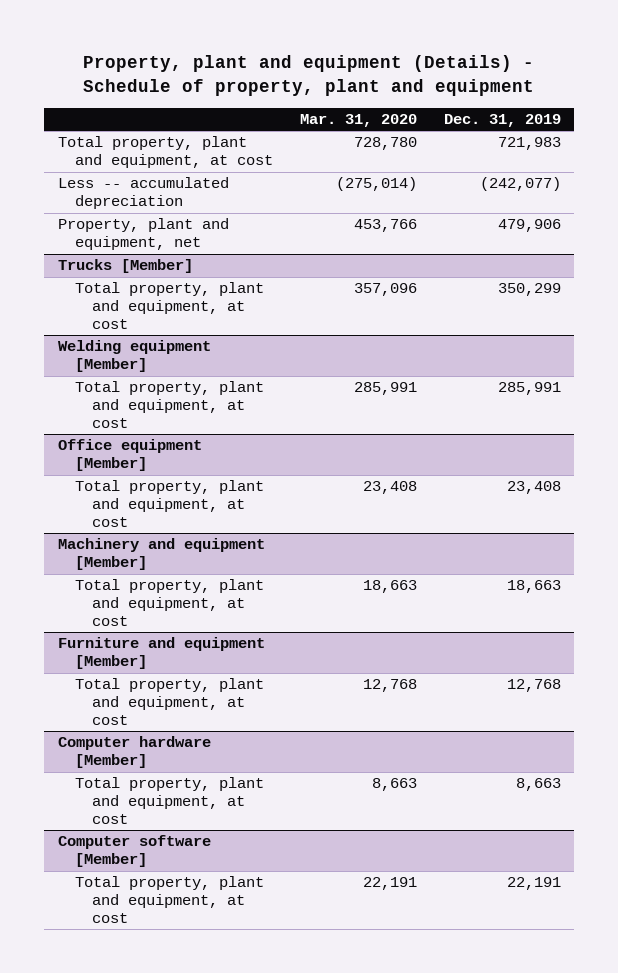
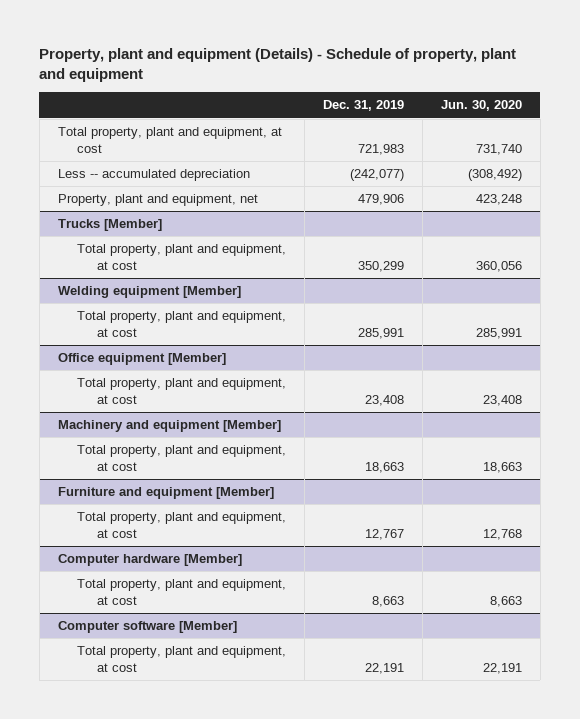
[299,114,417,128] Mar. 31, 2020 -> none
none -> [441,100,523,112] Jun. 30, 2020
[506,679,561,693] 12,768 -> [365,528,405,540] 12,767

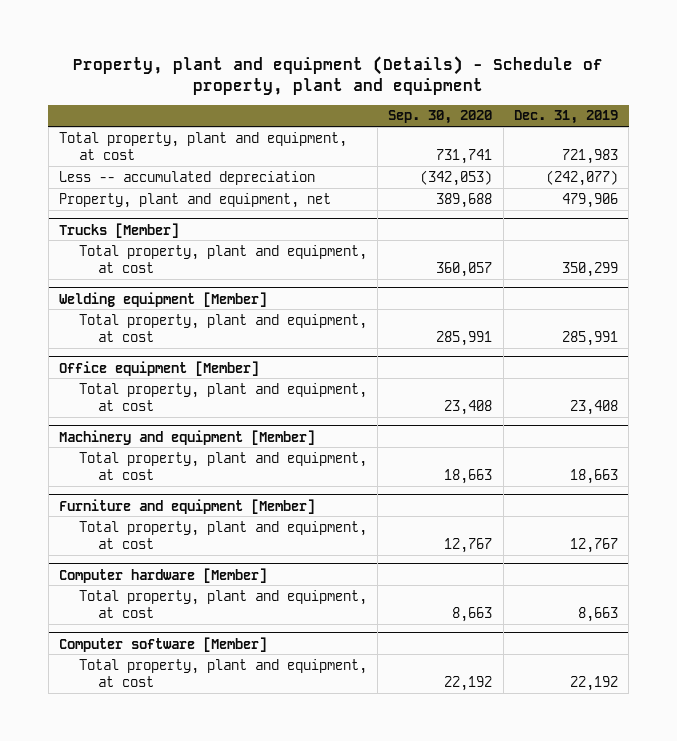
[441,100,523,112] Jun. 30, 2020 -> none
none -> [388,110,493,125] Sep. 30, 2020
[365,662,405,674] 22,191 -> [569,676,618,692] 22,192

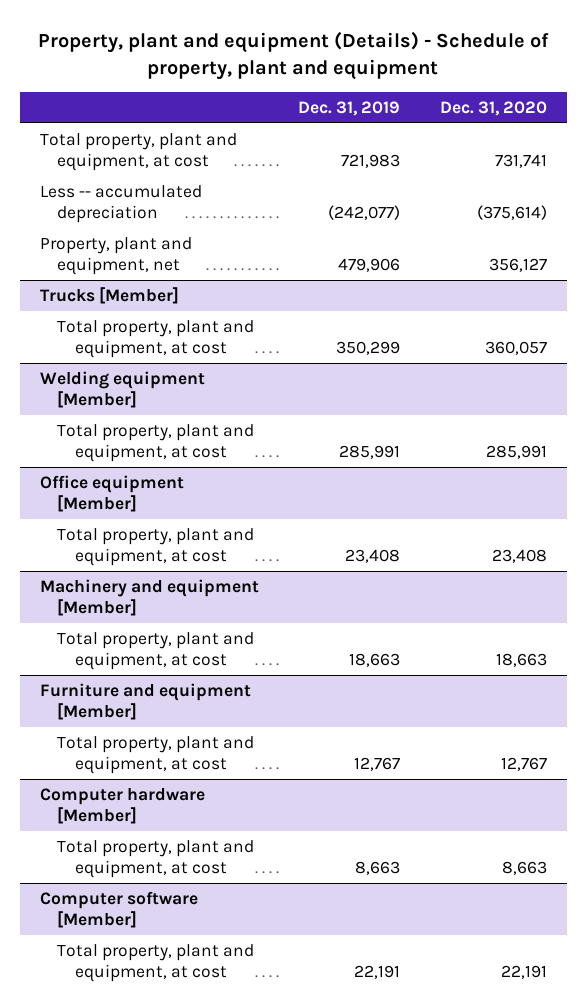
[388,110,493,125] Sep. 30, 2020 -> none
none -> [439,100,547,116] Dec. 31, 2020
[569,676,618,692] 22,192 -> [354,965,401,980] 22,191

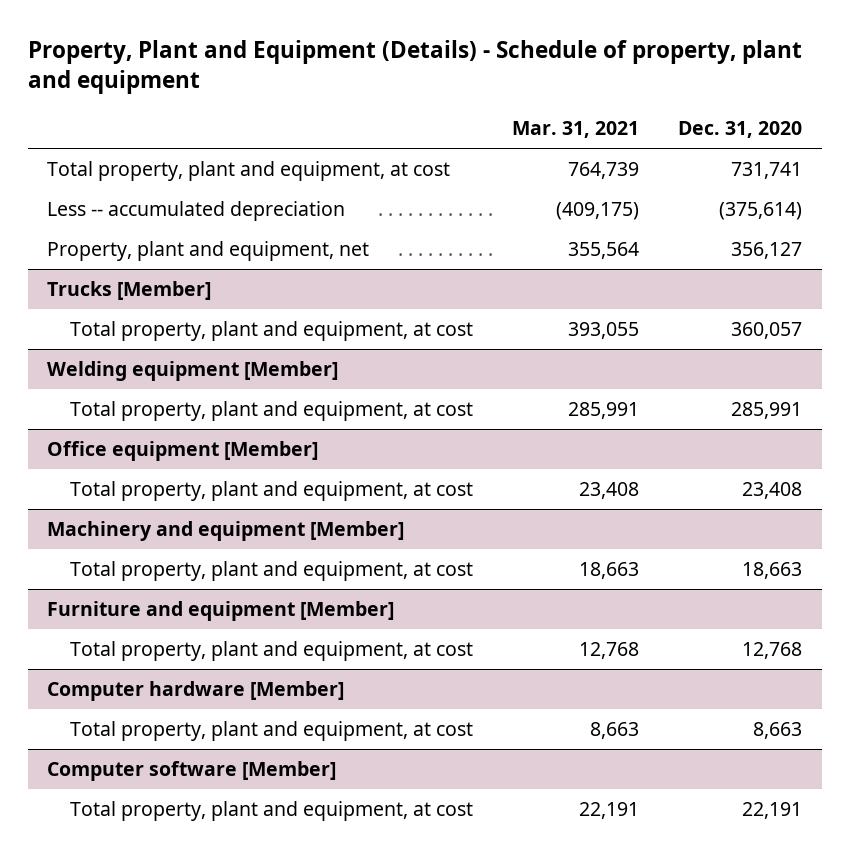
[38,31,550,81] Property, plant and equipment (Details) - Schedule of property, plant and equipment -> [27,39,802,95] Property, Plant and Equipment (Details) - Schedule of property, plant and equipment
[298,100,401,116] Dec. 31, 2019 -> none
none -> [512,121,640,139] Mar. 31, 2021
[500,757,547,772] 12,767 -> [742,642,803,660] 12,768

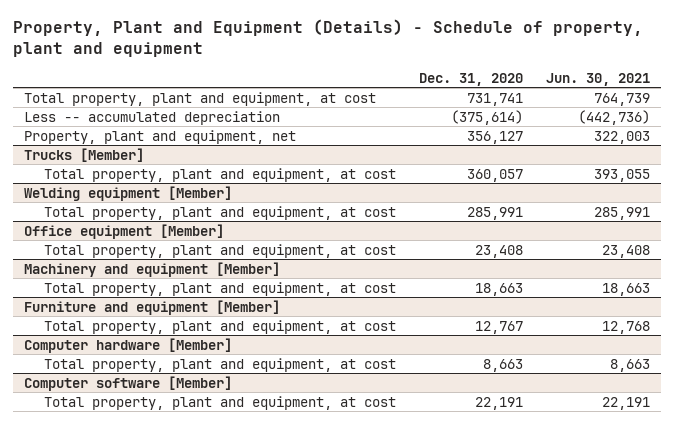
[512,121,640,139] Mar. 31, 2021 -> none
none -> [545,72,650,86] Jun. 30, 2021
[742,642,803,660] 12,768 -> [474,320,523,334] 12,767

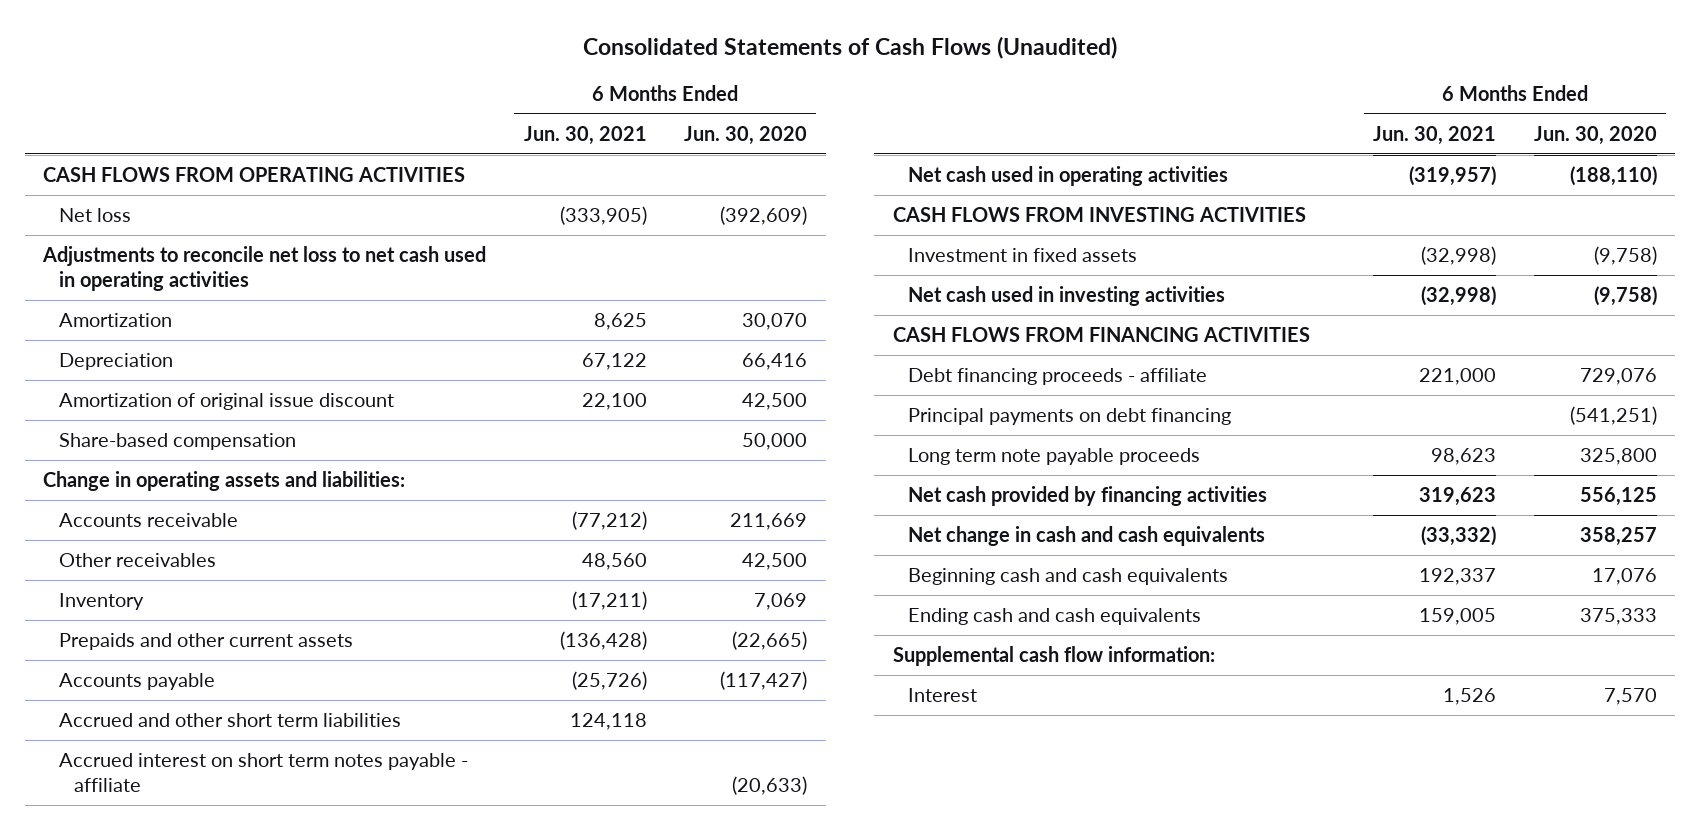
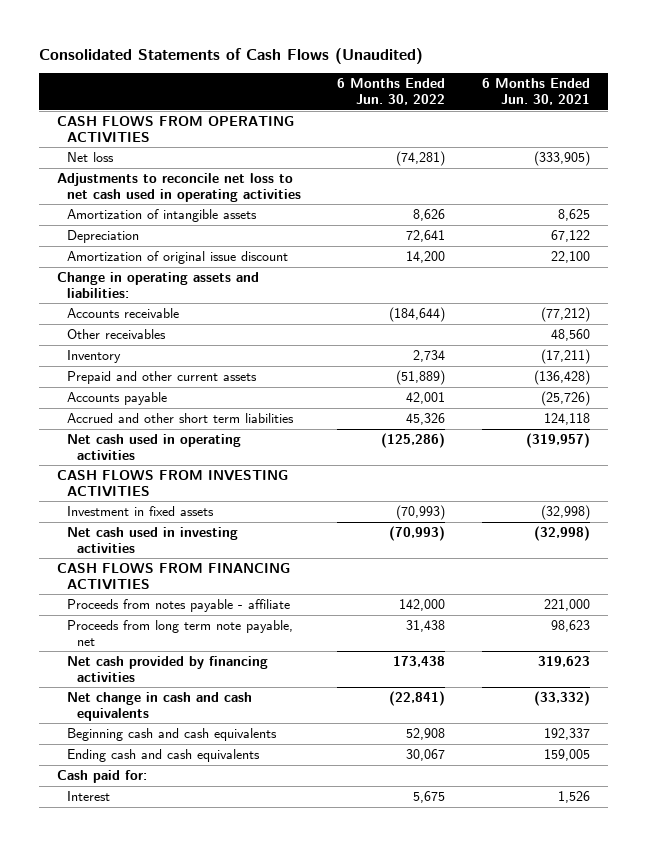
[684,125,808,145] Jun. 30, 2020 -> none
none -> [337,78,446,106] 6 Months Ended Jun. 30, 2022
[58,312,172,327] Amortization -> [66,209,257,223] Amortization of intangible assets
[58,432,296,450] Share-based compensation -> none
[58,632,353,650] Prepaids and other current assets -> [66,371,257,385] Prepaid and other current assets
[58,752,468,792] Accrued interest on short term notes payable - affiliate -> none
[908,407,1232,425] Principal payments on debt financing -> none
[908,367,1208,385] Debt financing proceeds - affiliate -> [66,599,290,613] Proceeds from notes payable - affiliate
[908,447,1201,465] Long term note payable proceeds -> [66,620,293,646] Proceeds from long term note payable, net
[892,645,1215,666] Supplemental cash flow information: -> none
none -> [56,770,147,784] Cash paid for:

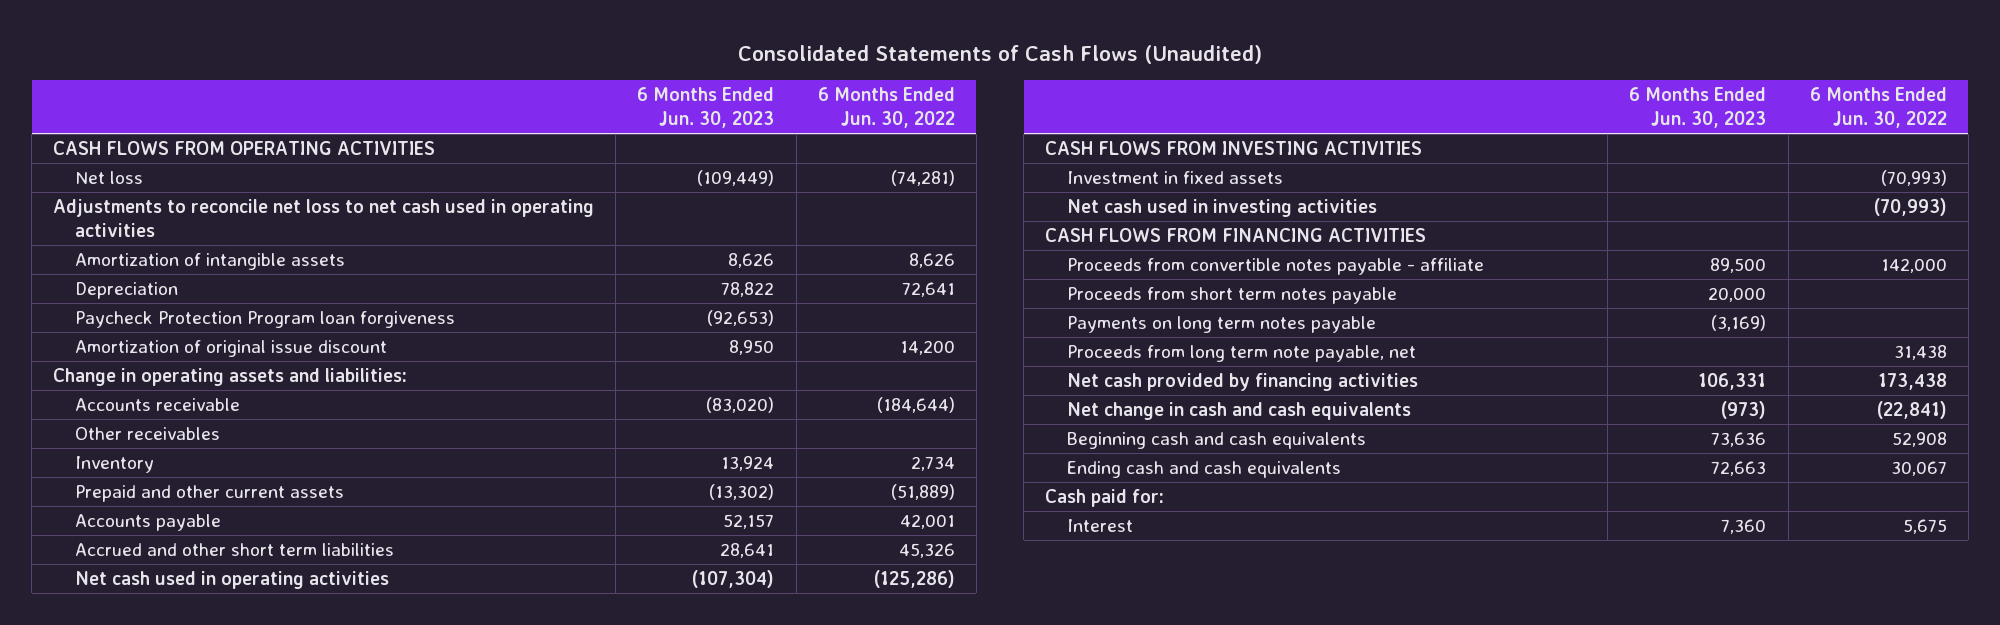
[481,78,590,106] 6 Months Ended Jun. 30, 2021 -> none
none -> [637,86,775,129] 6 Months Ended Jun. 30, 2023
none -> [75,310,456,328] Paycheck Protection Program loan forgiveness
[66,599,290,613] Proceeds from notes payable - affiliate -> [1067,257,1485,275] Proceeds from convertible notes payable - affiliate
none -> [1067,286,1398,304] Proceeds from short term notes payable
none -> [1067,315,1377,333] Payments on long term notes payable

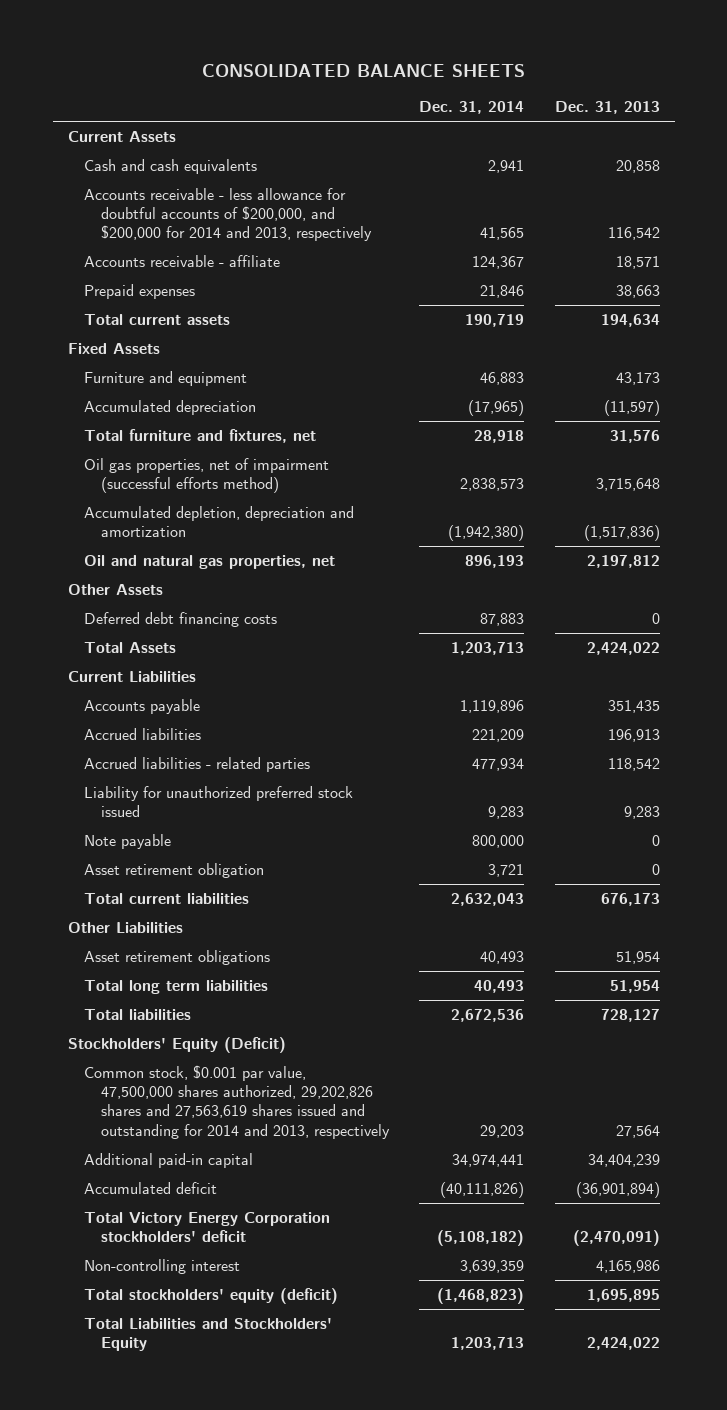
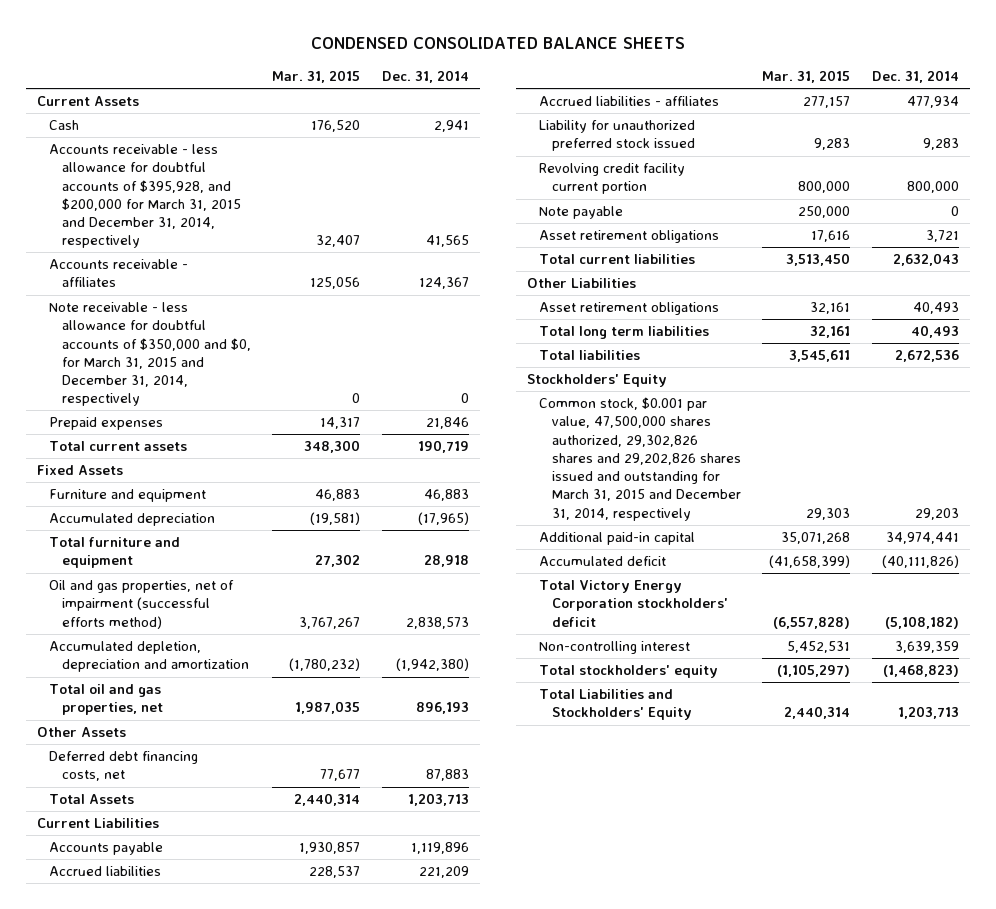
[201,63,525,77] CONSOLIDATED BALANCE SHEETS -> [310,37,685,50] CONDENSED CONSOLIDATED BALANCE SHEETS
[554,101,660,115] Dec. 31, 2013 -> none
none -> [272,70,361,84] Mar. 31, 2015
[84,158,258,174] Cash and cash equivalents -> [49,120,80,131] Cash
[84,187,372,242] Accounts receivable - less allowance for doubtful accounts of $200,000, and $200,000 for 2014 and 2013, respectively -> [49,144,241,249] Accounts receivable - less allowance for doubtful accounts of $395,928, and $200,000 for March 31, 2015 and December 31, 2014, respectively
[84,254,281,267] Accounts receivable - affiliate -> [49,259,189,288] Accounts receivable - affiliates
none -> [49,302,251,407] Note receivable - less allowance for doubtful accounts of $350,000 and $0, for March 31, 2015 and December 31, 2014, respectively
[84,428,317,443] Total furniture and fixtures, net -> [49,537,181,569] Total furniture and equipment
[84,457,330,494] Oil gas properties, net of impairment (successful efforts method) -> [49,580,235,629] Oil and gas properties, net of impairment (successful efforts method)
[84,554,336,569] Oil and natural gas properties, net -> [49,684,163,716] Total oil and gas properties, net
[84,611,278,627] Deferred debt financing costs -> [49,751,199,782] Deferred debt financing costs, net
[84,756,311,772] Accrued liabilities - related parties -> [539,96,720,107] Accrued liabilities - affiliates
none -> [539,163,686,195] Revolving credit facility current portion
[472,834,525,848] 800,000 -> [950,206,959,217] 0
[84,862,265,878] Asset retirement obligation -> [539,230,720,244] Asset retirement obligations
[67,1036,286,1053] Stockholders' Equity (Deficit) -> [527,374,668,388] Stockholders' Equity
[84,1064,390,1139] Common stock, $0.001 par value, 47,500,000 shares authorized, 29,202,826 shares and 27,563,619 shares issued and outstanding for 2014 and 2013, respectively -> [539,397,741,521] Common stock, $0.001 par value, 47,500,000 shares authorized, 29,302,826 shares and 29,202,826 shares issued and outstanding for March 31, 2015 and December 31, 2014, respectively
[84,1287,339,1304] Total stockholders' equity (deficit) -> [539,665,719,679] Total stockholders' equity

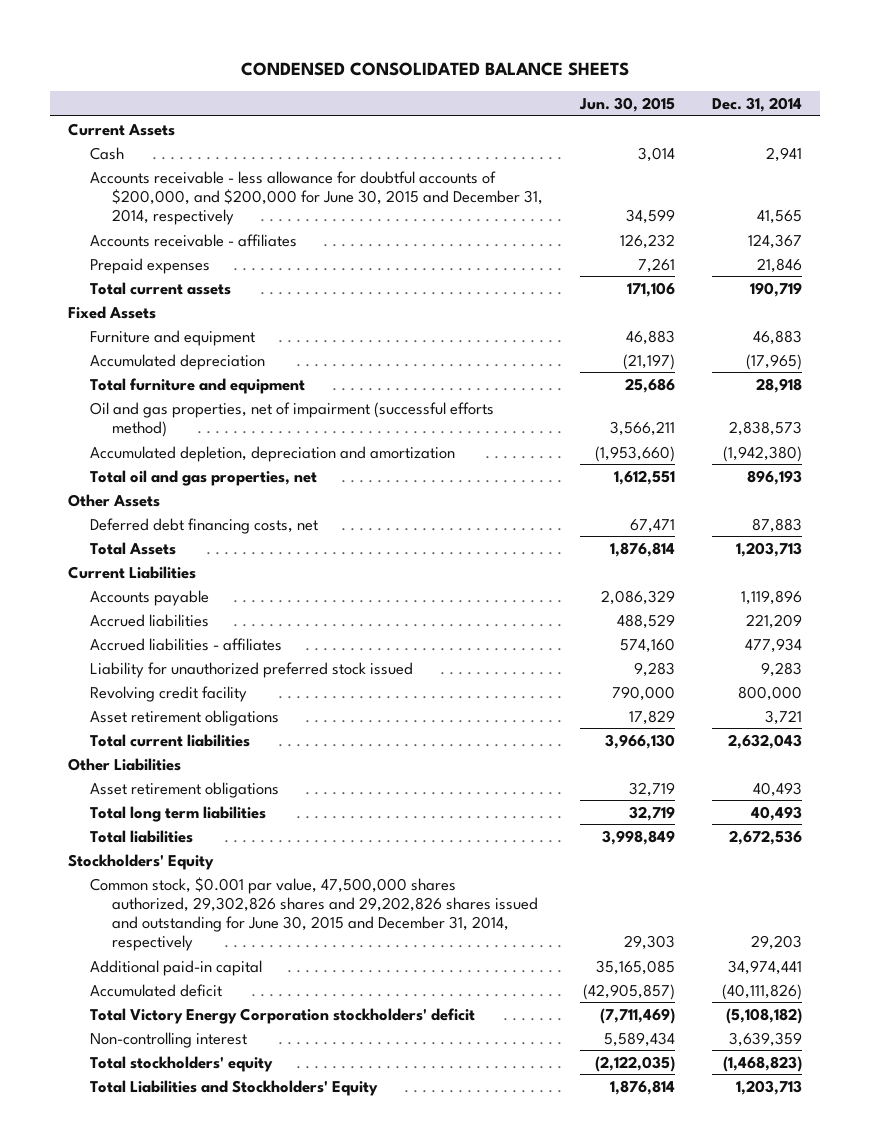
[272,70,361,84] Mar. 31, 2015 -> none
none -> [578,96,675,112] Jun. 30, 2015
[49,144,241,249] Accounts receivable - less allowance for doubtful accounts of $395,928, and $200,000 for March 31, 2015 and December 31, 2014, respectively -> [90,170,544,226] Accounts receivable - less allowance for doubtful accounts of $200,000, and $200,000 for June 30, 2015 and December 31, 2014, respectively
[49,302,251,407] Note receivable - less allowance for doubtful accounts of $350,000 and $0, for March 31, 2015 and December 31, 2014, respectively -> none
[539,206,624,220] Note payable -> none
[539,163,686,195] Revolving credit facility current portion -> [90,685,248,702] Revolving credit facility
[539,397,741,521] Common stock, $0.001 par value, 47,500,000 shares authorized, 29,302,826 shares and 29,202,826 shares issued and outstanding for March 31, 2015 and December 31, 2014, respectively -> [90,876,539,952] Common stock, $0.001 par value, 47,500,000 shares authorized, 29,302,826 shares and 29,202,826 shares issued and outstanding for June 30, 2015 and December 31, 2014, respectively

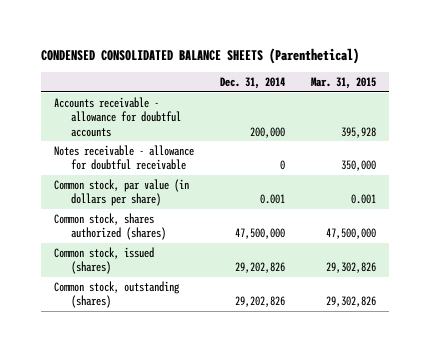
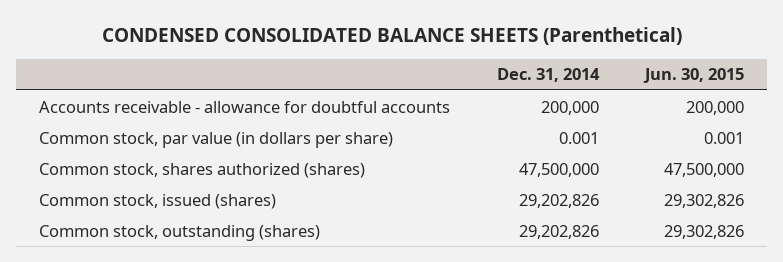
[310,76,376,89] Mar. 31, 2015 -> none
none -> [642,68,744,84] Jun. 30, 2015
[53,145,194,171] Notes receivable - allowance for doubtful receivable -> none

